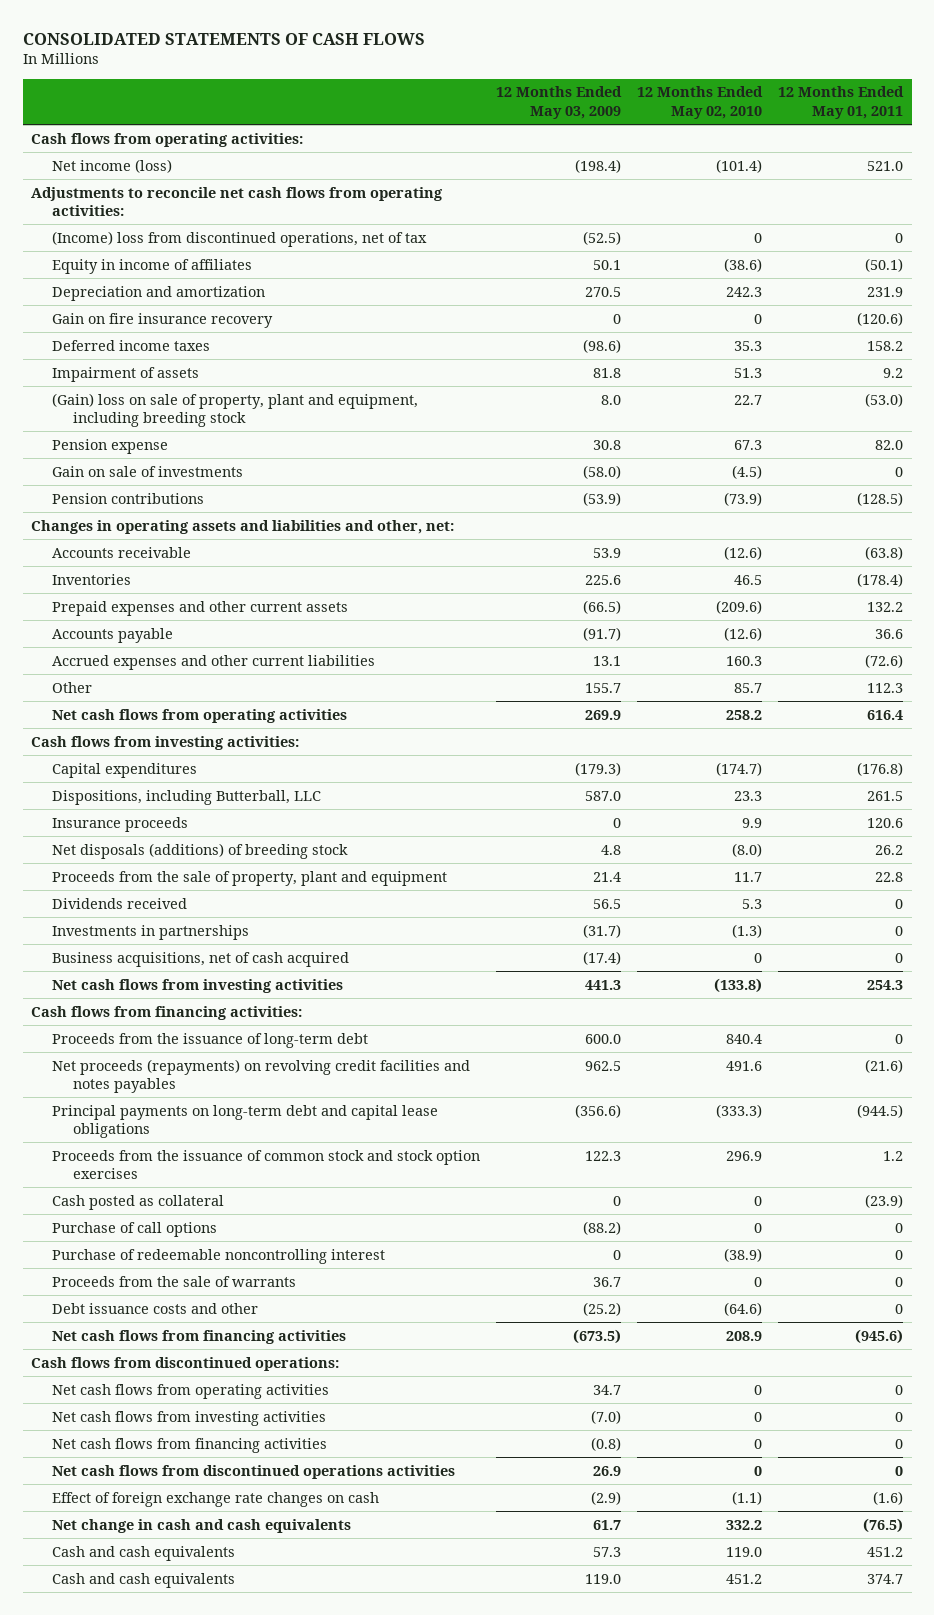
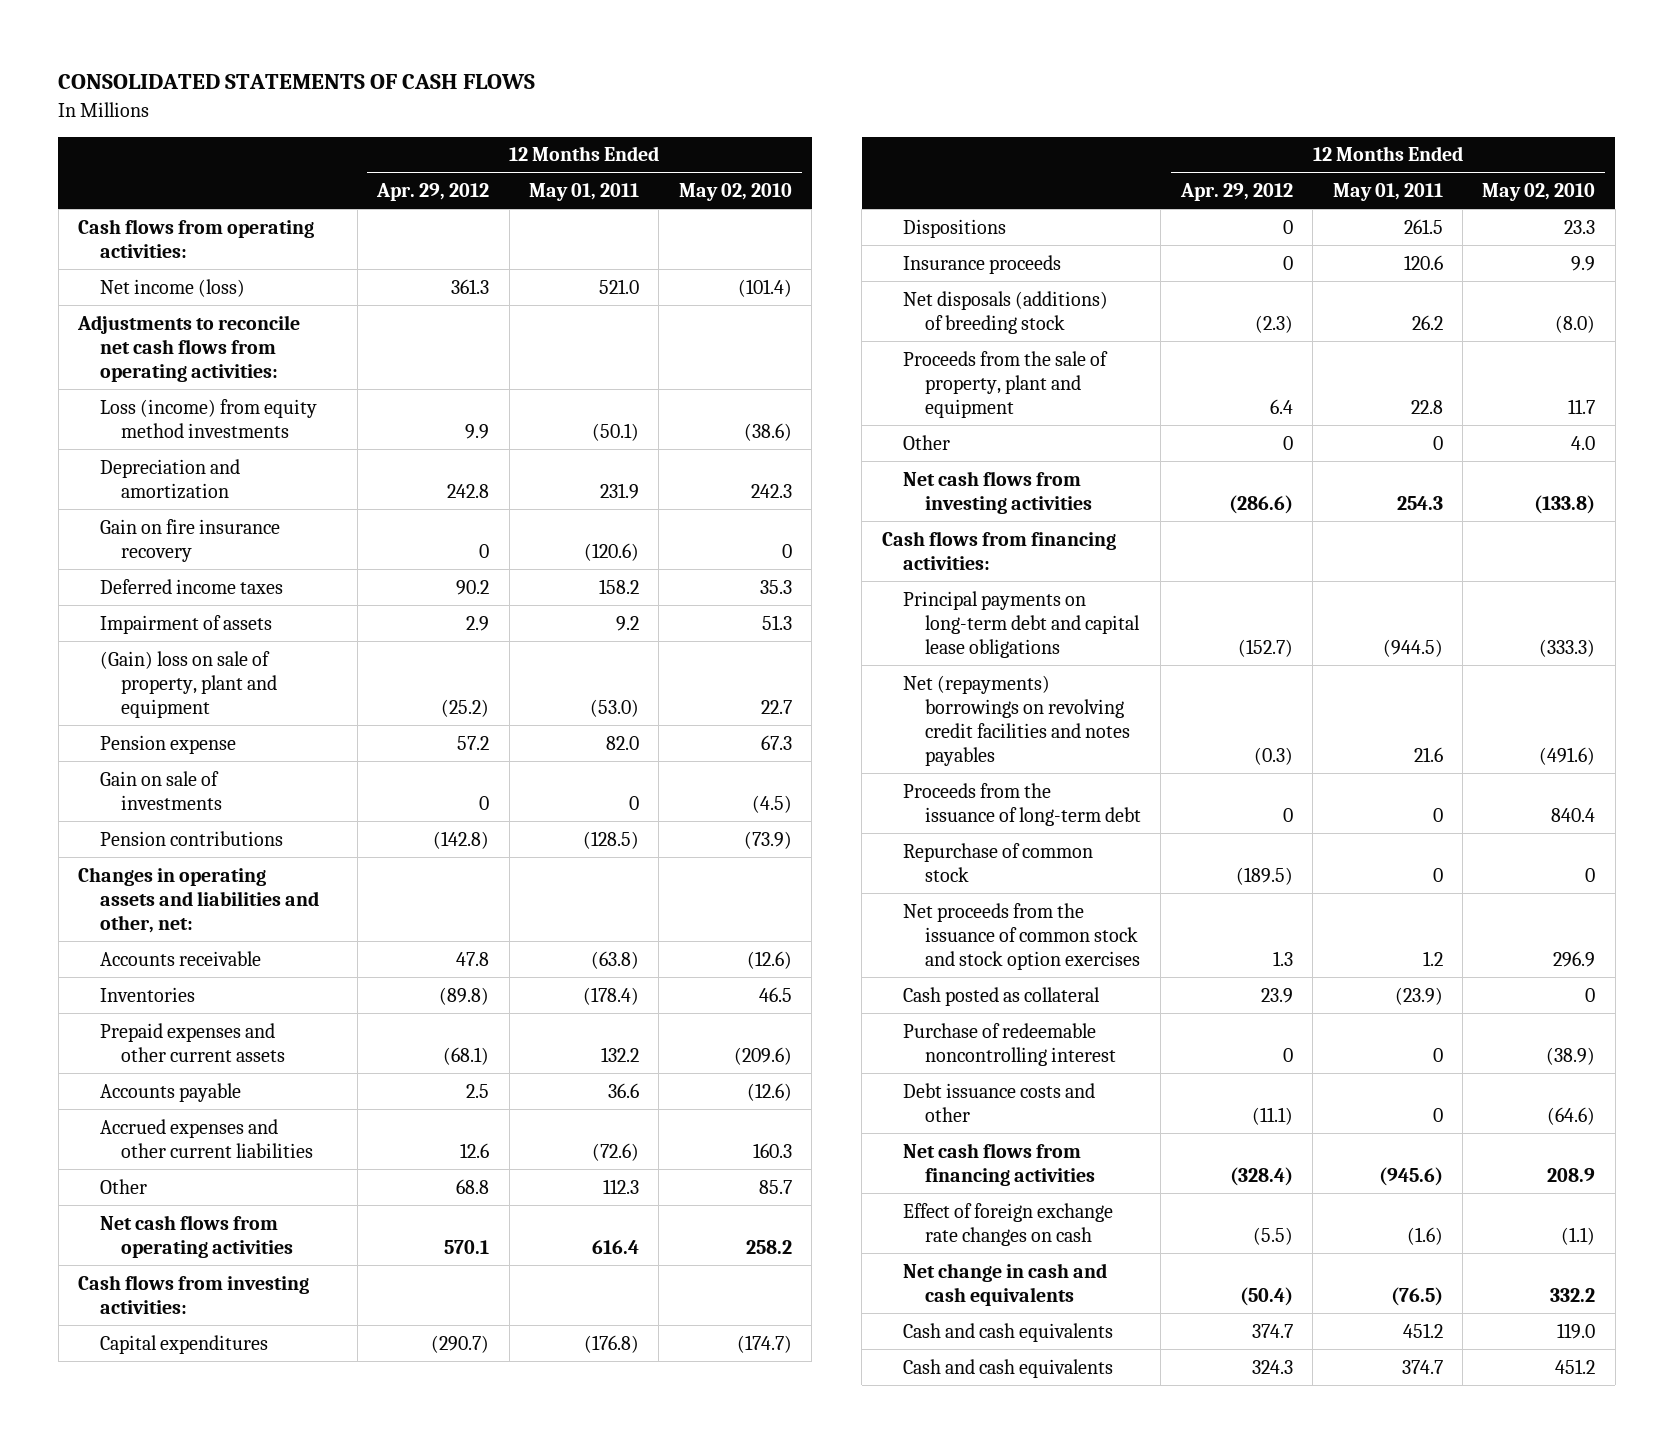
[495,86,622,119] 12 Months Ended May 03, 2009 -> none
none -> [376,183,490,202] Apr. 29, 2012
[51,230,427,247] (Income) loss from discontinued operations, net of tax -> none
[51,258,252,274] Equity in income of affiliates -> [99,398,317,438] Loss (income) from equity method investments
[51,392,418,428] (Gain) loss on sale of property, plant and equipment, including breeding stock -> [99,650,278,718] (Gain) loss on sale of property, plant and equipment
[51,789,321,805] Dispositions, including Butterball, LLC -> [903,218,1007,238] Dispositions
[51,897,187,909] Dividends received -> none
[51,924,249,940] Investments in partnerships -> none
[51,951,349,967] Business acquisitions, net of cash acquired -> none
none -> [903,434,951,450] Other
[51,1058,470,1094] Net proceeds (repayments) on revolving credit facilities and notes payables -> none
none -> [903,674,1131,766] Net (repayments) borrowings on revolving credit facilities and notes payables
[51,1032,368,1048] Proceeds from the issuance of long-term debt -> [903,782,1142,826] Proceeds from the issuance of long-term debt
none -> [903,842,1094,882] Repurchase of common stock
[51,1149,480,1180] Proceeds from the issuance of common stock and stock option exercises -> [903,902,1141,970] Net proceeds from the issuance of common stock and stock option exercises
[51,1221,217,1237] Purchase of call options -> none
[51,1275,296,1287] Proceeds from the sale of warrants -> none
[30,1356,339,1371] Cash flows from discontinued operations: -> none
[51,1383,329,1399] Net cash flows from operating activities -> none
[51,1410,326,1426] Net cash flows from investing activities -> none
[51,1437,327,1453] Net cash flows from financing activities -> none
[51,1464,455,1479] Net cash flows from discontinued operations activities -> none

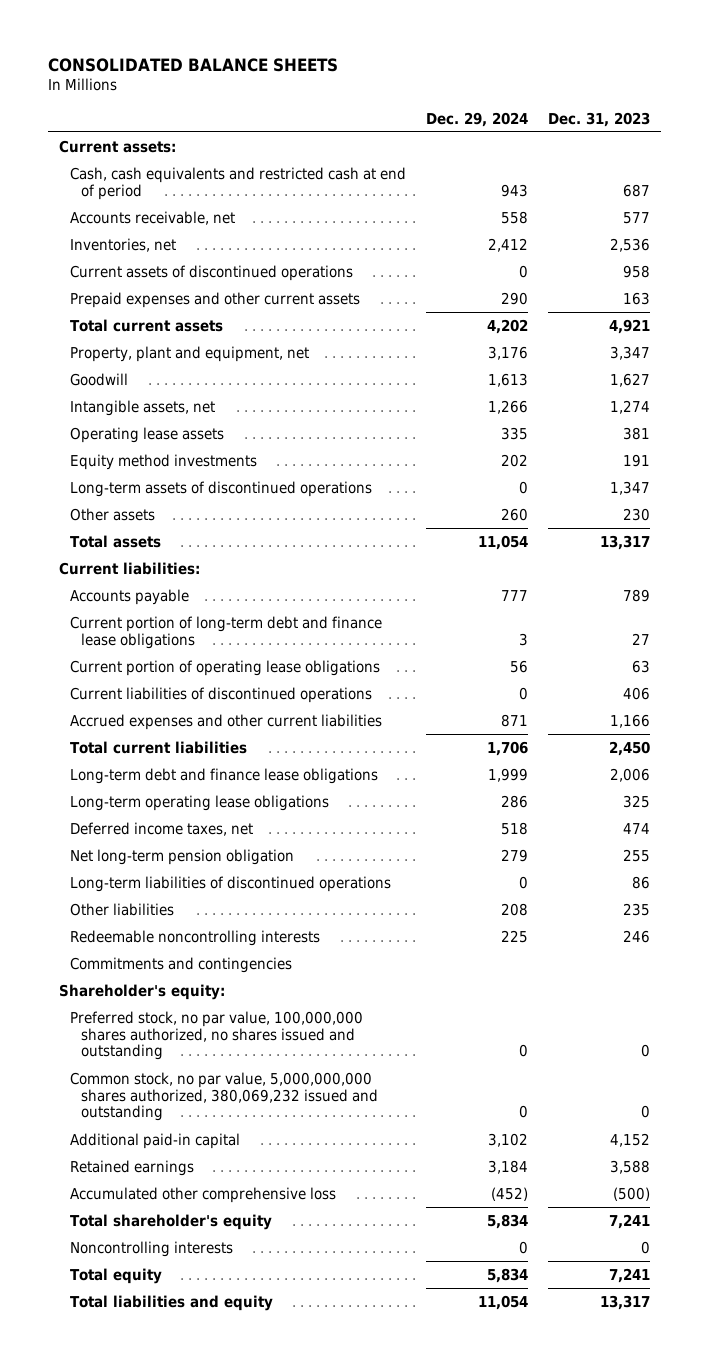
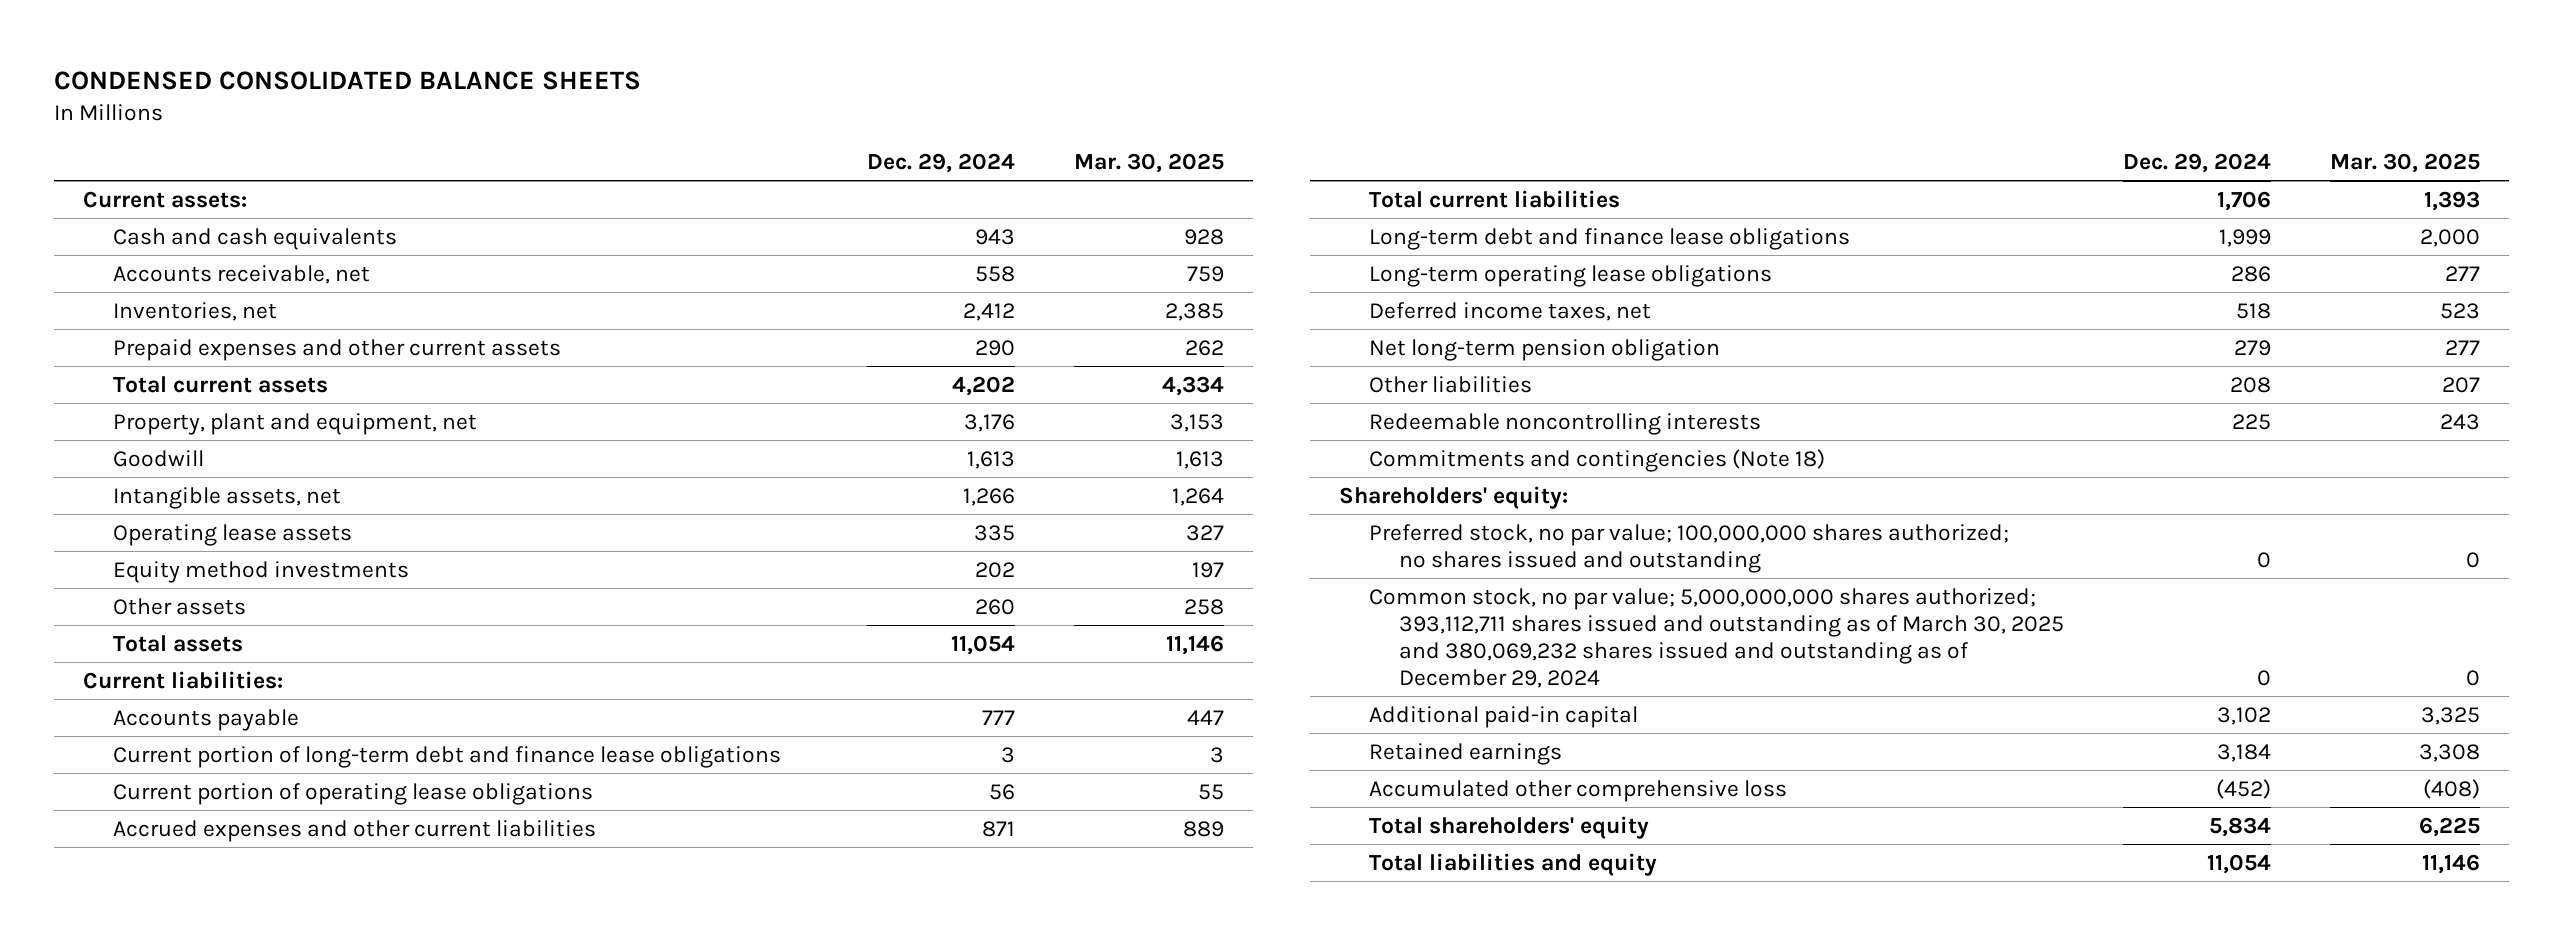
[48,57,339,72] CONSOLIDATED BALANCE SHEETS -> [53,71,641,91] CONDENSED CONSOLIDATED BALANCE SHEETS
[548,111,651,127] Dec. 31, 2023 -> none
none -> [1073,152,1224,173] Mar. 30, 2025
[69,166,406,200] Cash, cash equivalents and restricted cash at end of period -> [113,227,398,250] Cash and cash equivalents
[69,264,353,281] Current assets of discontinued operations -> none
[69,480,372,497] Long-term assets of discontinued operations -> none
[69,686,372,703] Current liabilities of discontinued operations -> none
[69,875,391,892] Long-term liabilities of discontinued operations -> none
[69,956,292,973] Commitments and contingencies -> [1369,448,1826,472] Commitments and contingencies (Note 18)
[58,983,225,1000] Shareholder's equity: -> [1339,485,1569,509] Shareholders' equity:
[69,1010,363,1061] Preferred stock, no par value, 100,000,000 shares authorized, no shares issued and outstanding -> [1369,523,2010,573] Preferred stock, no par value; 100,000,000 shares authorized; no shares issued and outstanding
[69,1071,378,1122] Common stock, no par value, 5,000,000,000 shares authorized, 380,069,232 issued and outstanding -> [1369,587,2065,688] Common stock, no par value; 5,000,000,000 shares authorized; 393,112,711 shares issued and outstanding as of March 30, 2025 and 380,069,232 shares issued and outstanding as of December 29, 2024
[69,1240,233,1257] Noncontrolling interests -> none
[69,1267,162,1284] Total equity -> none
[69,1213,272,1230] Total shareholder's equity -> [1369,815,1650,839] Total shareholders' equity

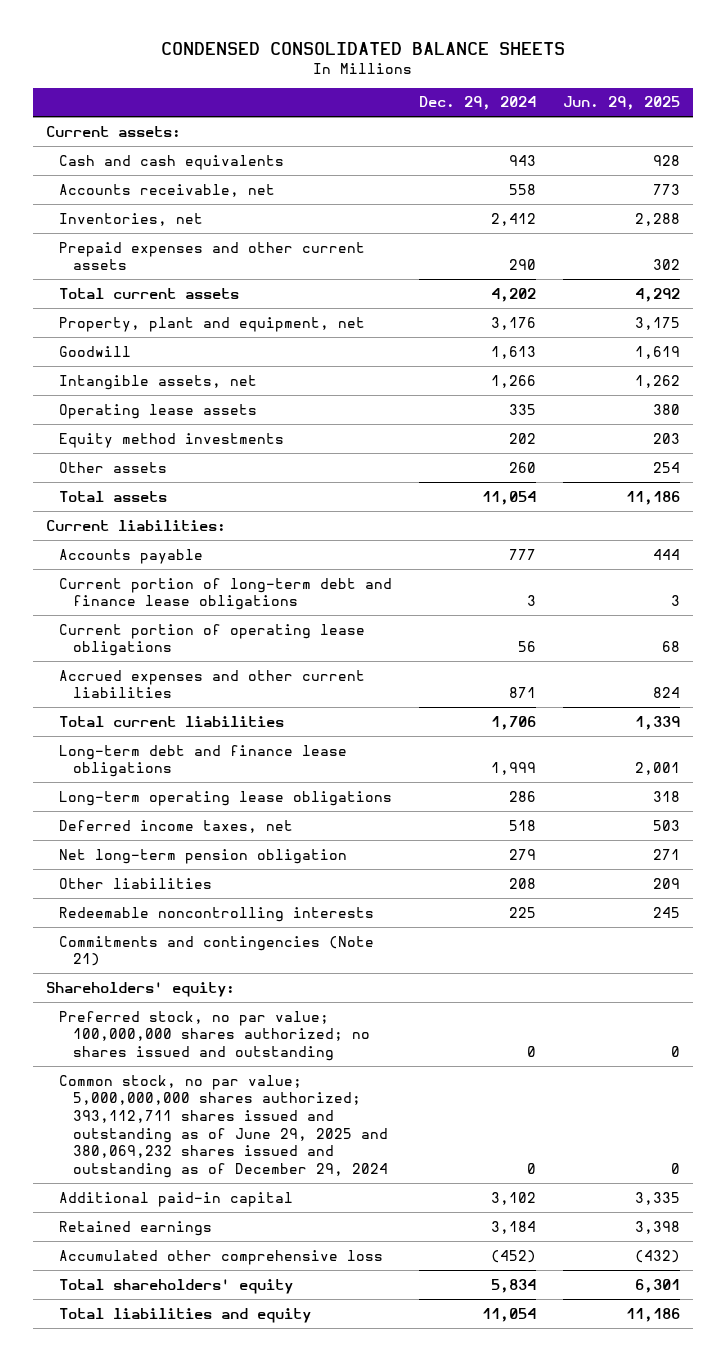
[1073,152,1224,173] Mar. 30, 2025 -> none
none -> [562,96,680,111] Jun. 29, 2025
[1369,448,1826,472] Commitments and contingencies (Note 18) -> [59,935,375,967] Commitments and contingencies (Note 21)
[1369,587,2065,688] Common stock, no par value; 5,000,000,000 shares authorized; 393,112,711 shares issued and outstanding as of March 30, 2025 and 380,069,232 shares issued and outstanding as of December 29, 2024 -> [59,1074,388,1178] Common stock, no par value; 5,000,000,000 shares authorized; 393,112,711 shares issued and outstanding as of June 29, 2025 and 380,069,232 shares issued and outstanding as of December 29, 2024

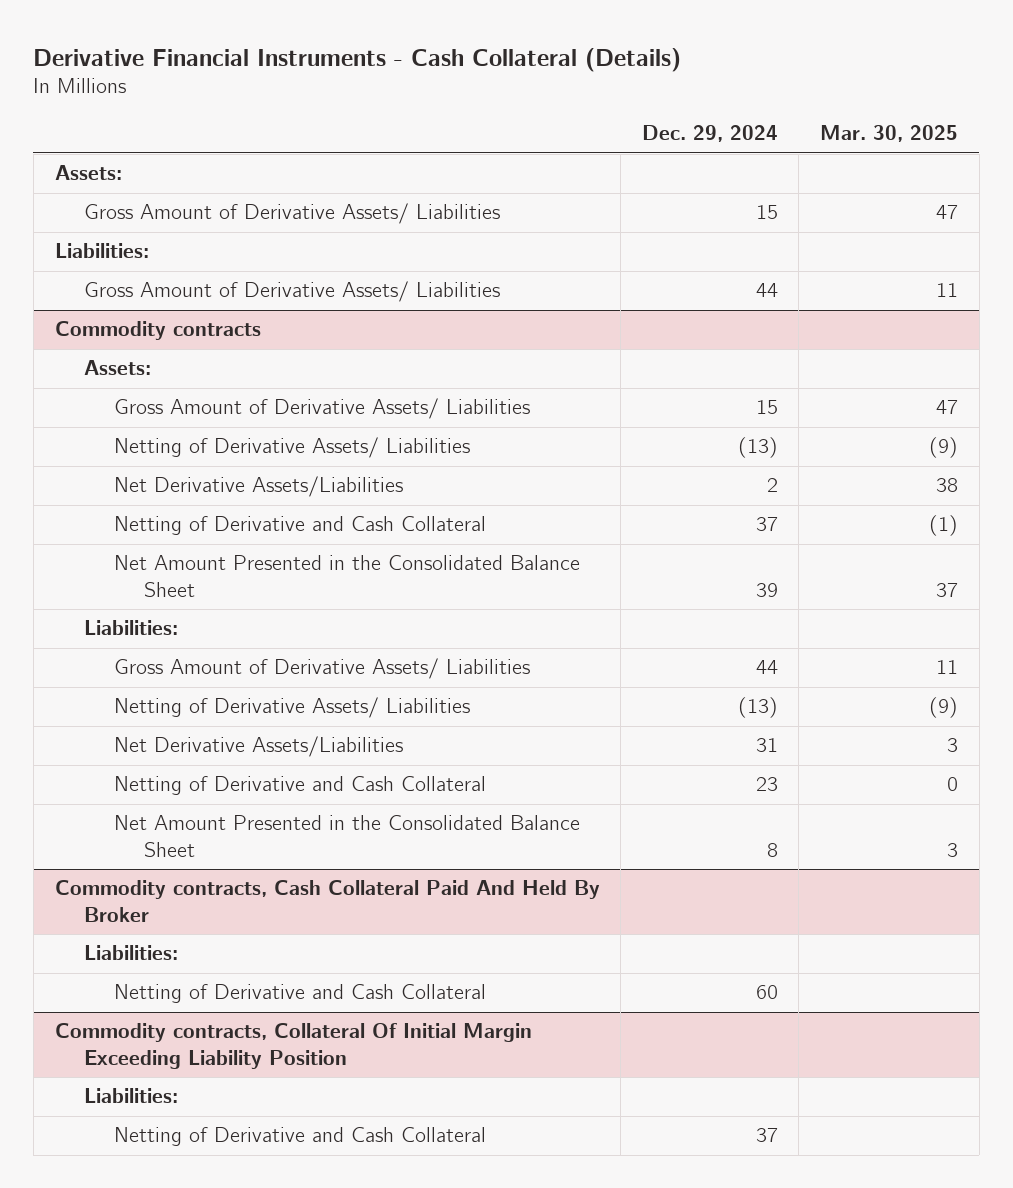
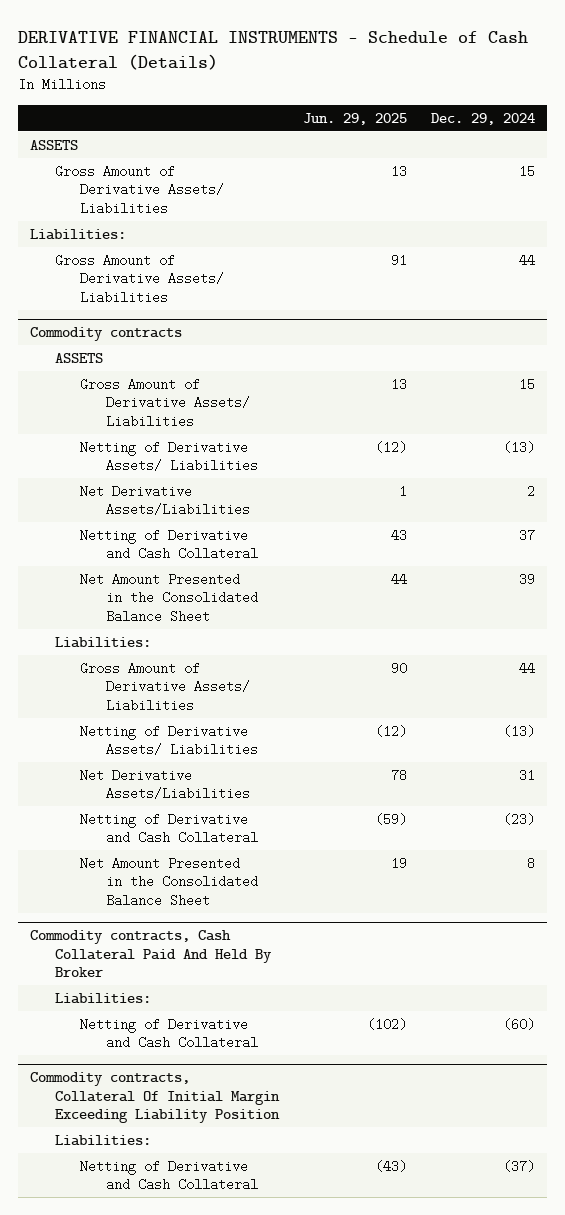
[33,47,682,72] Derivative Financial Instruments - Cash Collateral (Details) -> [17,30,528,70] DERIVATIVE FINANCIAL INSTRUMENTS - Schedule of Cash Collateral (Details)
[820,125,959,143] Mar. 30, 2025 -> none
none -> [303,112,408,125] Jun. 29, 2025
[54,165,122,181] Assets: -> [29,139,78,150] ASSETS
[84,360,152,376] Assets: -> [55,352,104,363] ASSETS
[755,777,778,792] 23 -> [503,812,536,826] (23)
[755,985,778,1000] 60 -> [503,1017,536,1031] (60)
[755,1128,778,1143] 37 -> [503,1159,536,1173] (37)

